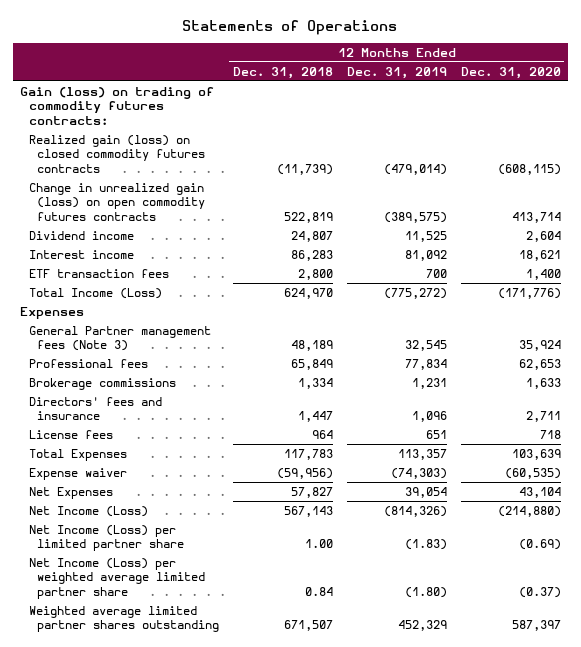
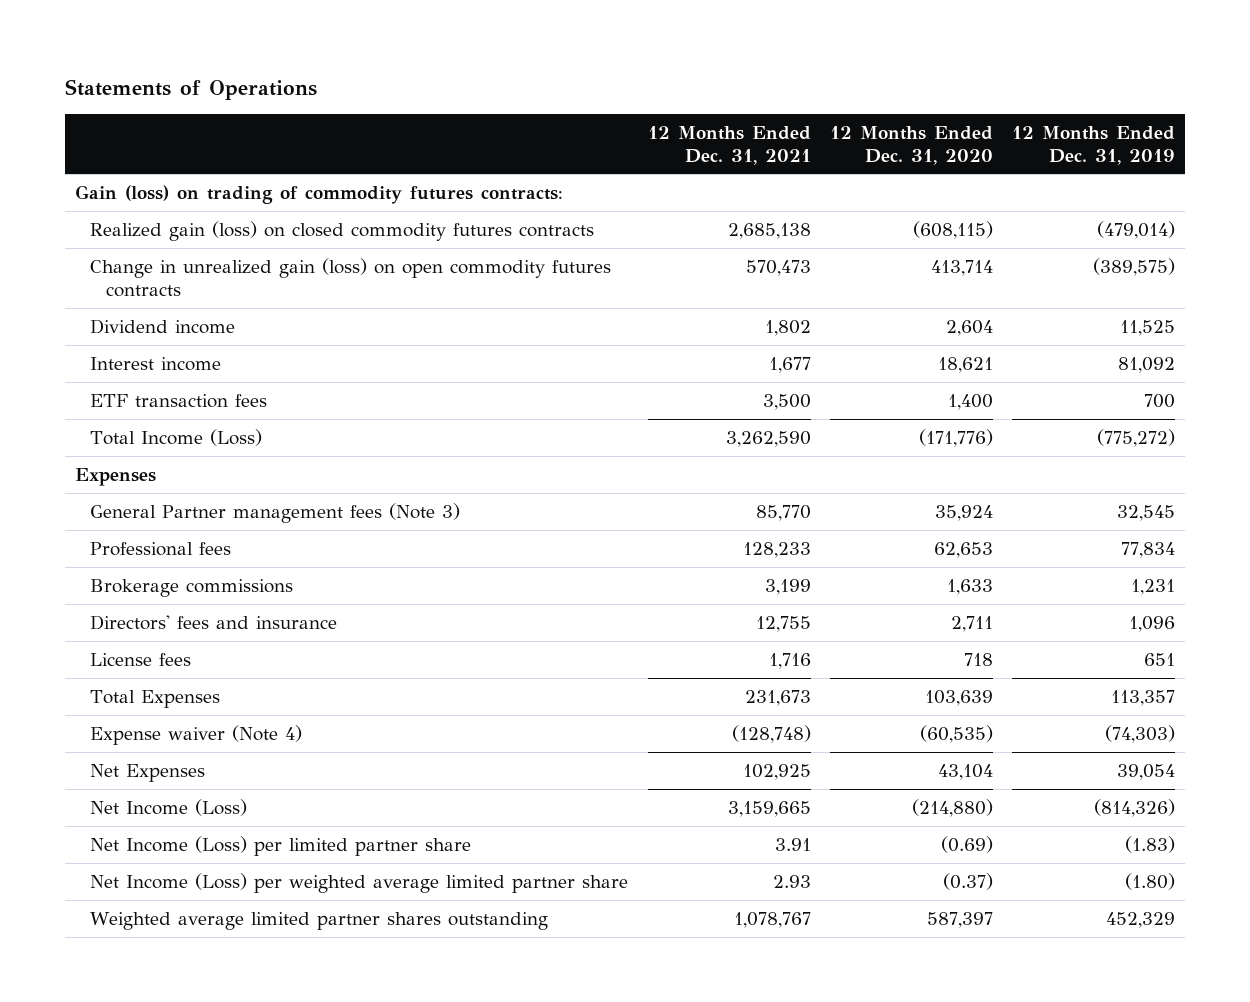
[232,66,333,79] Dec. 31, 2018 -> none
none -> [647,125,811,165] 12 Months Ended Dec. 31, 2021
[28,467,127,480] Expense waiver -> [90,724,303,745] Expense waiver (Note 4)

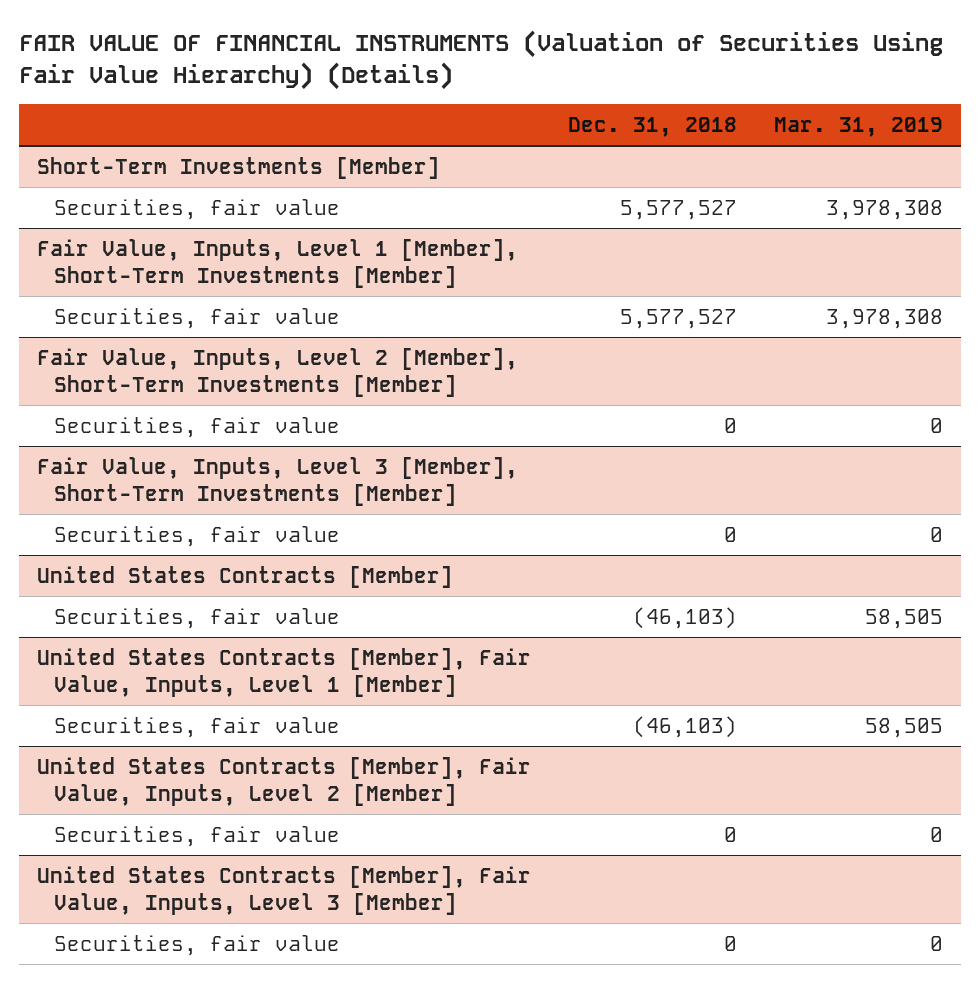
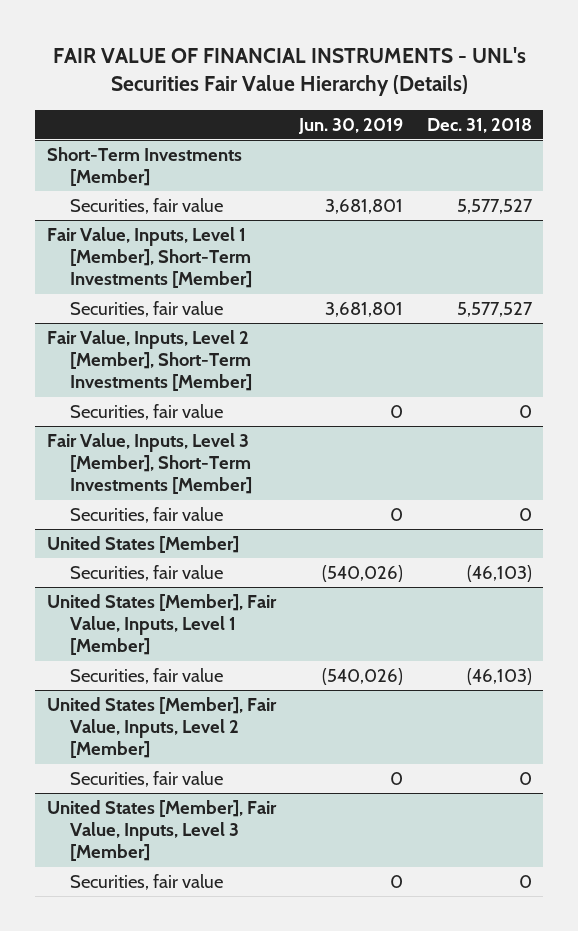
[18,30,943,91] FAIR VALUE OF FINANCIAL INSTRUMENTS (Valuation of Securities Using Fair Value Hierarchy) (Details) -> [53,47,527,97] FAIR VALUE OF FINANCIAL INSTRUMENTS - UNL's Securities Fair Value Hierarchy (Details)
[773,116,943,137] Mar. 31, 2019 -> none
none -> [298,117,404,134] Jun. 30, 2019
[37,565,454,588] United States Contracts [Member] -> [46,535,239,553] United States [Member]
[37,647,532,697] United States Contracts [Member], Fair Value, Inputs, Level 1 [Member] -> [46,593,277,656] United States [Member], Fair Value, Inputs, Level 1 [Member]
[37,756,532,806] United States Contracts [Member], Fair Value, Inputs, Level 2 [Member] -> [46,696,277,759] United States [Member], Fair Value, Inputs, Level 2 [Member]
[37,865,532,915] United States Contracts [Member], Fair Value, Inputs, Level 3 [Member] -> [46,799,277,862] United States [Member], Fair Value, Inputs, Level 3 [Member]

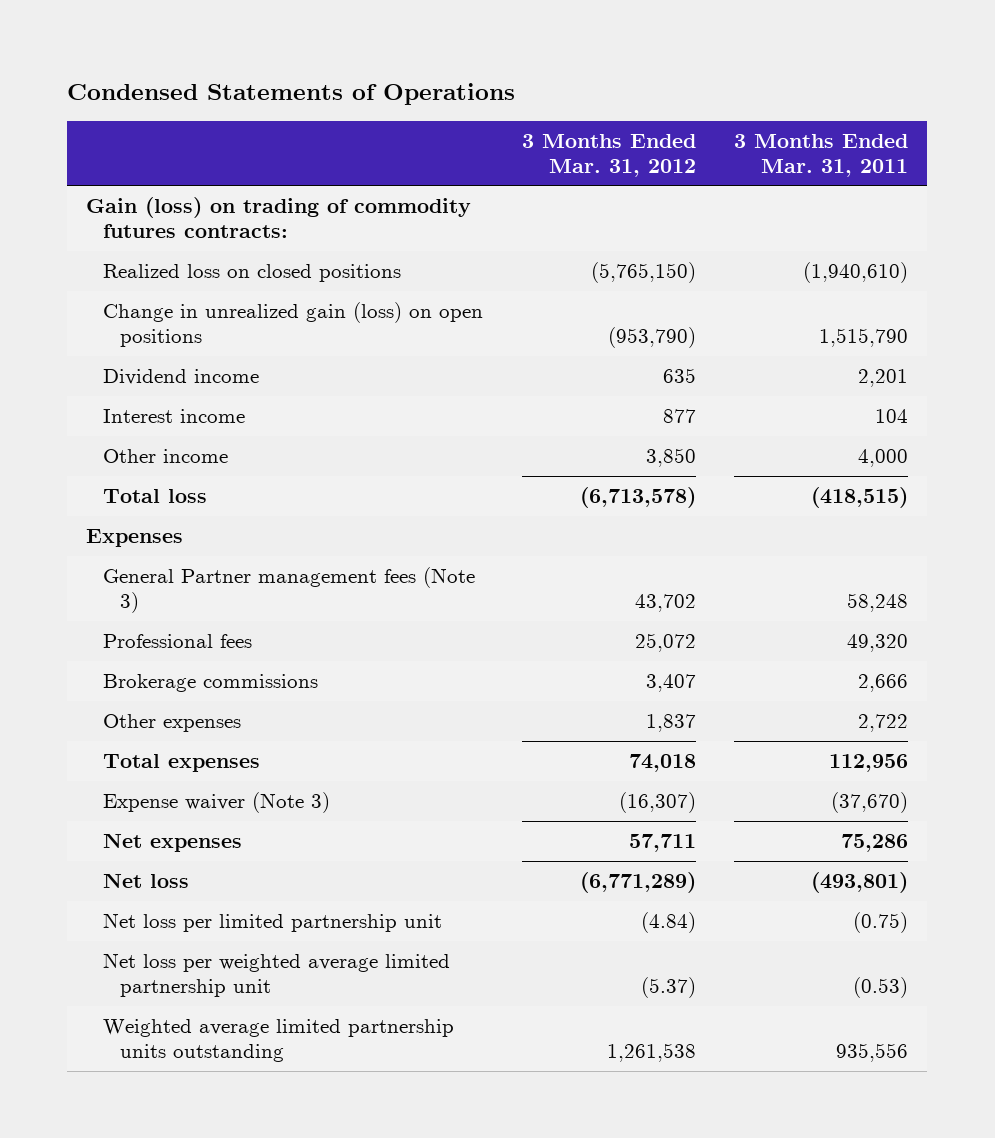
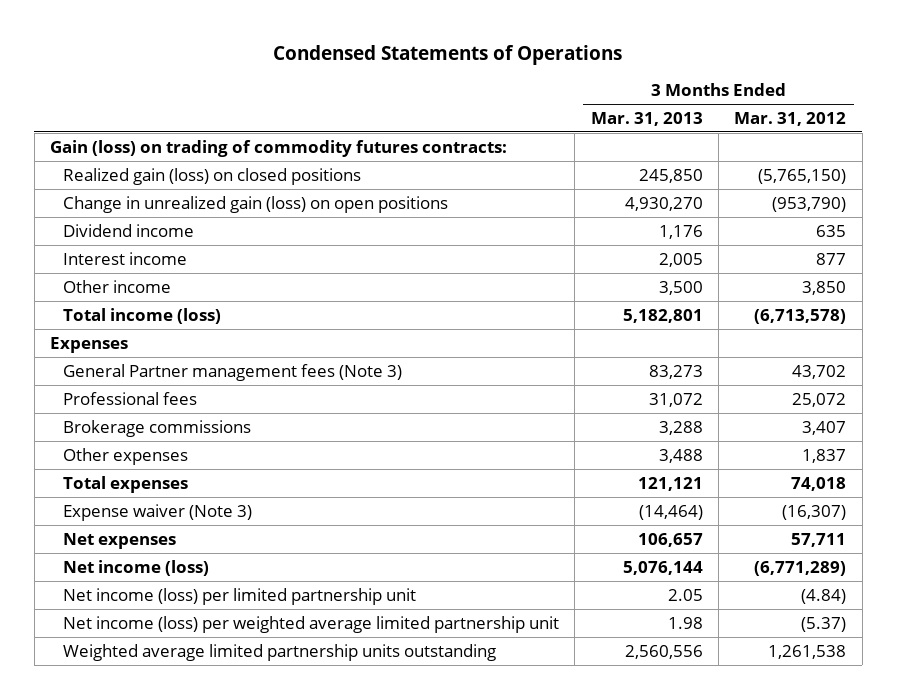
[734,133,909,177] 3 Months Ended Mar. 31, 2011 -> none
none -> [590,111,703,126] Mar. 31, 2013
[103,264,402,283] Realized loss on closed positions -> [62,167,361,185] Realized gain (loss) on closed positions
[103,489,208,504] Total loss -> [62,307,221,324] Total income (loss)
[103,873,190,889] Net loss -> [62,559,209,576] Net income (loss)
[103,913,443,933] Net loss per limited partnership unit -> [62,587,416,605] Net income (loss) per limited partnership unit
[103,953,451,997] Net loss per weighted average limited partnership unit -> [62,615,559,633] Net income (loss) per weighted average limited partnership unit

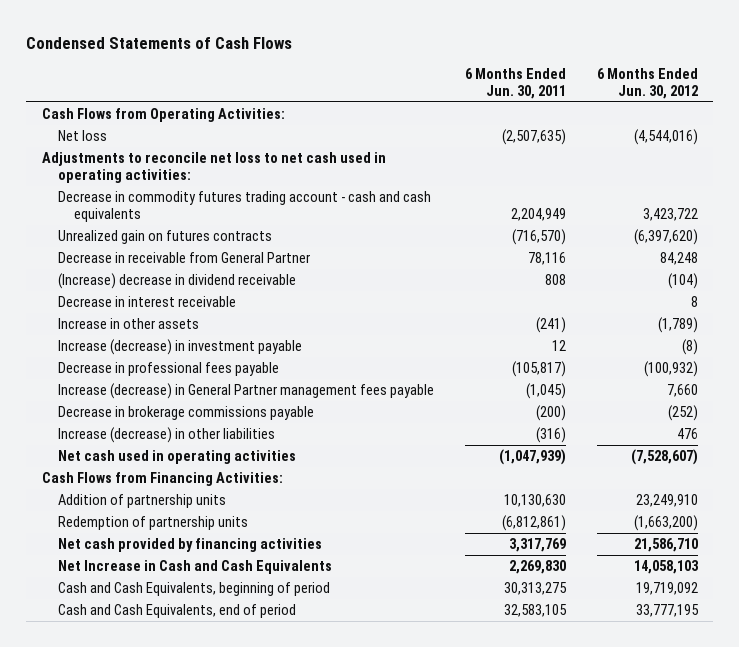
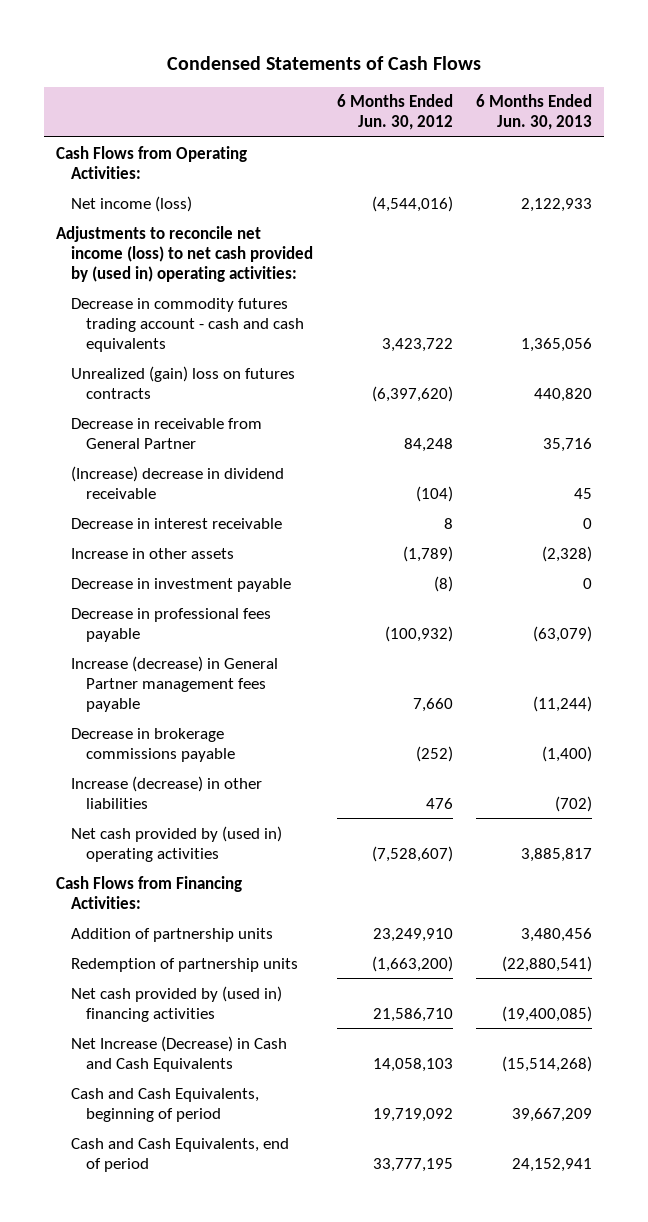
[464,68,566,100] 6 Months Ended Jun. 30, 2011 -> none
none -> [476,94,593,131] 6 Months Ended Jun. 30, 2013
[57,129,107,141] Net loss -> [70,195,192,212] Net income (loss)
[41,151,386,184] Adjustments to reconcile net loss to net cash used in operating activities: -> [55,225,313,282] Adjustments to reconcile net income (loss) to net cash provided by (used in) operating activities:
[57,229,272,244] Unrealized gain on futures contracts -> [70,365,295,399] Unrealized (gain) loss on futures contracts
[57,338,302,355] Increase (decrease) in investment payable -> [70,577,291,592] Decrease in investment payable
[57,449,296,464] Net cash used in operating activities -> [70,825,282,862] Net cash provided by (used in) operating activities
[57,537,322,552] Net cash provided by financing activities -> [70,985,282,1022] Net cash provided by (used in) financing activities
[57,559,332,574] Net Increase in Cash and Cash Equivalents -> [70,1035,287,1072] Net Increase (Decrease) in Cash and Cash Equivalents

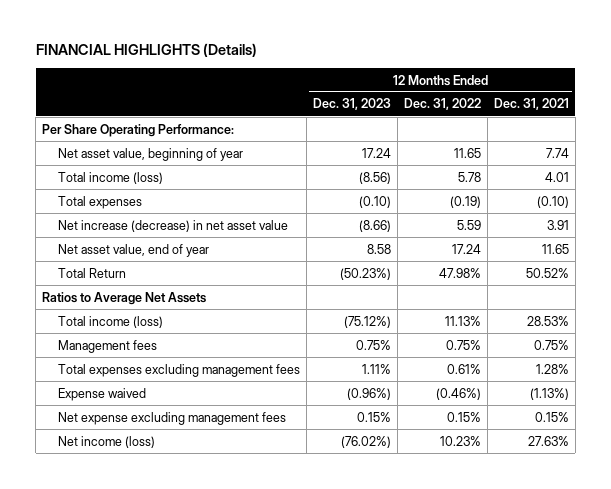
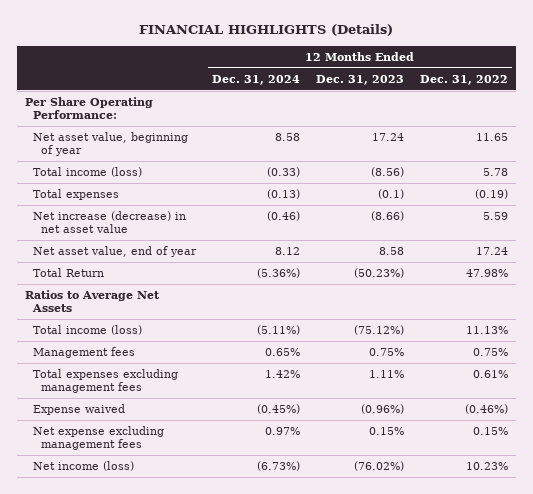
[493,98,569,111] Dec. 31, 2021 -> none
none -> [212,74,301,85] Dec. 31, 2024
[358,195,391,208] (0.10) -> [378,189,405,200] (0.1)

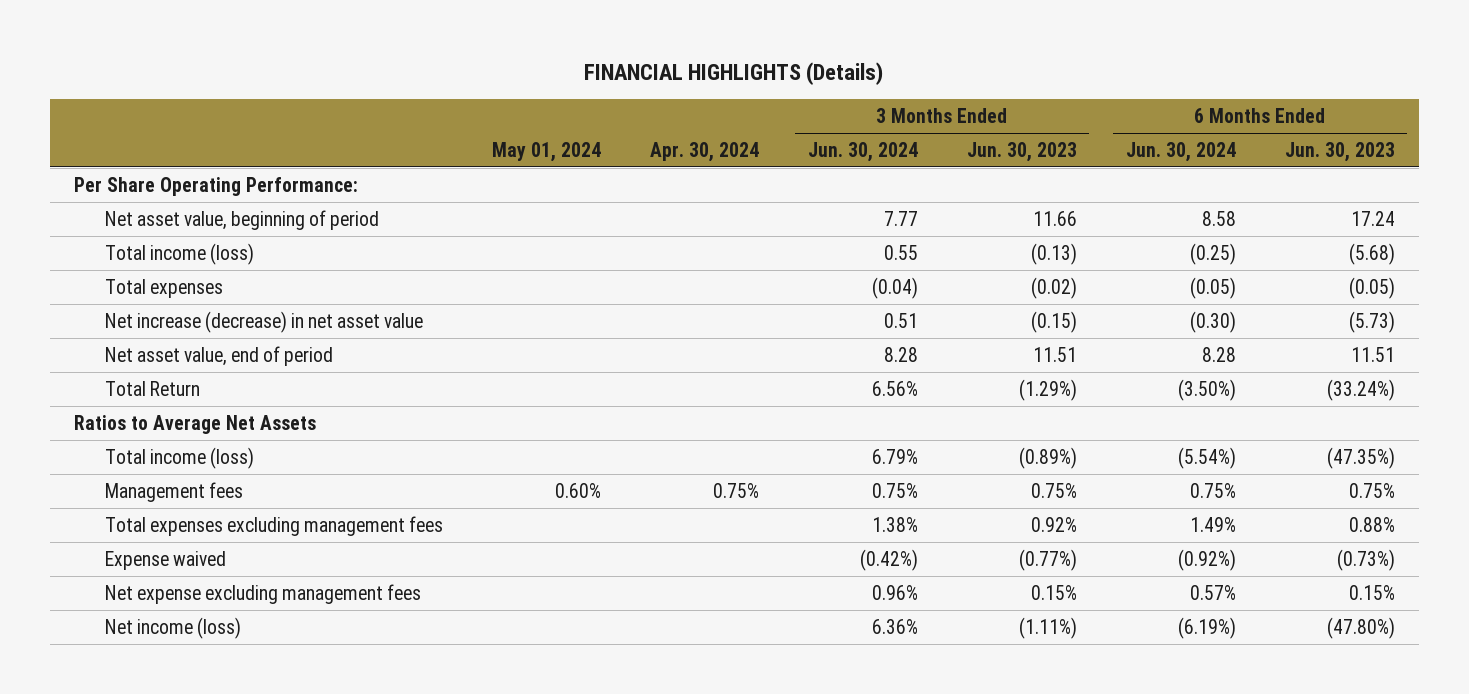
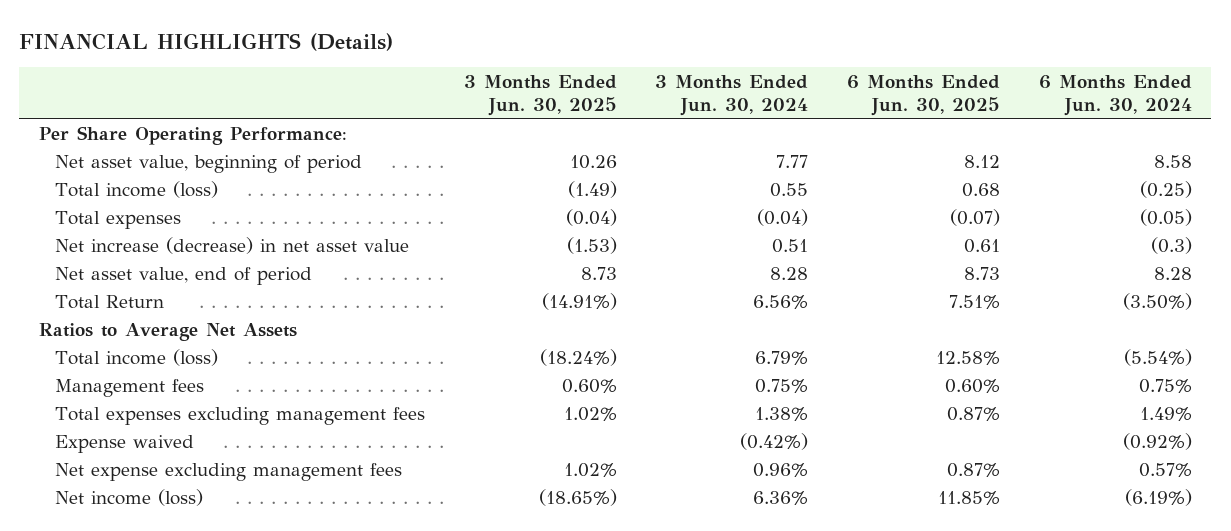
[491,141,601,162] May 01, 2024 -> none
[649,141,759,162] Apr. 30, 2024 -> none
[966,141,1077,162] Jun. 30, 2023 -> none
[1284,141,1395,162] Jun. 30, 2023 -> none
none -> [463,74,617,117] 3 Months Ended Jun. 30, 2025
none -> [847,74,1001,117] 6 Months Ended Jun. 30, 2025
[1189,310,1236,333] (0.30) -> [1150,237,1192,255] (0.3)

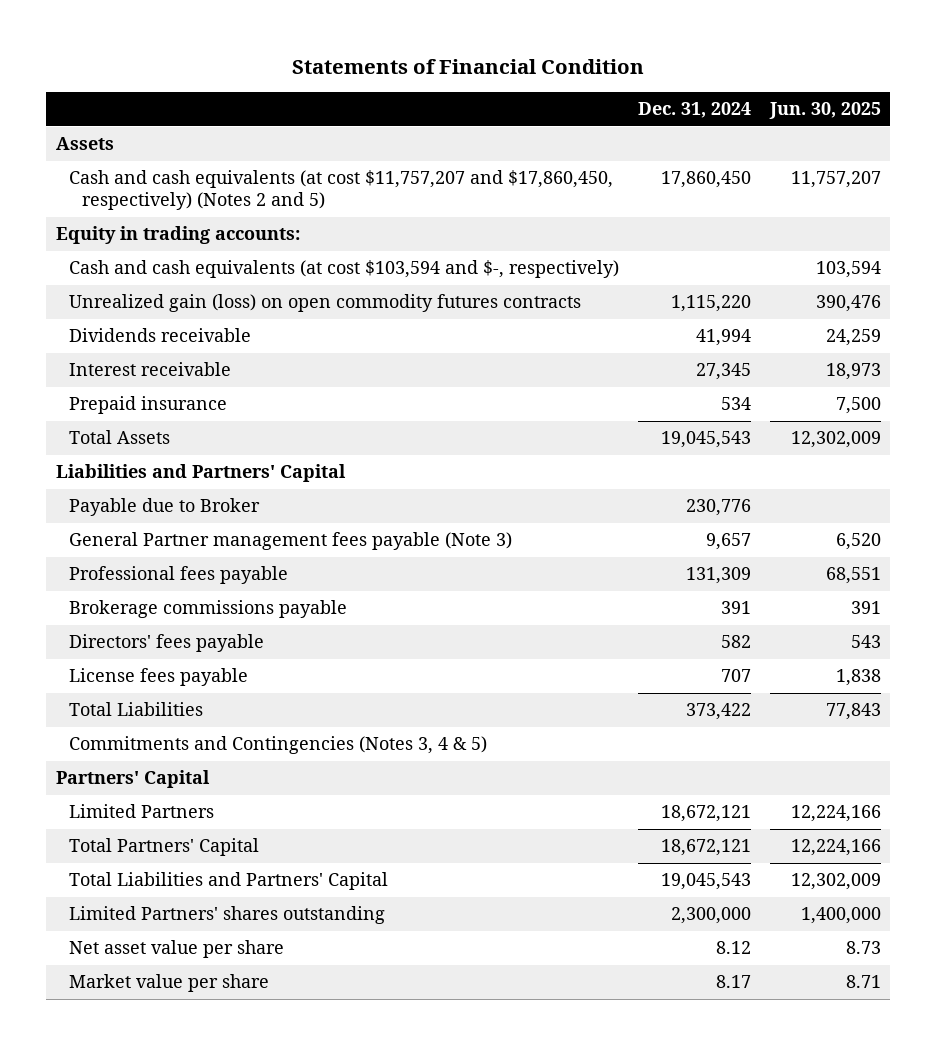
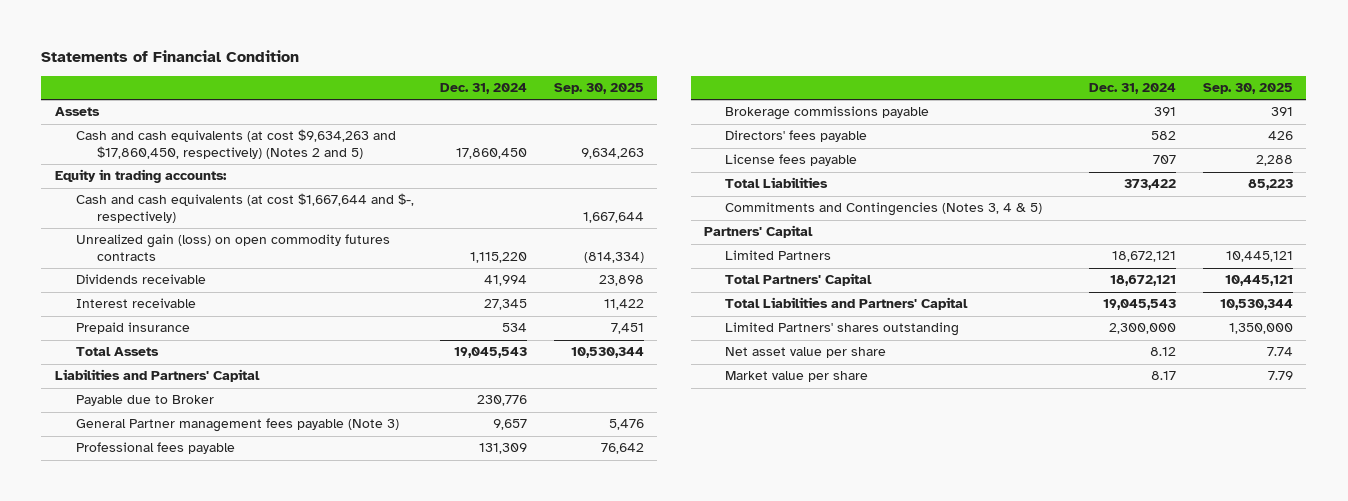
[768,101,881,119] Jun. 30, 2025 -> none
none -> [553,83,644,95] Sep. 30, 2025
[68,170,613,211] Cash and cash equivalents (at cost $11,757,207 and $17,860,450, respectively) (Notes 2 and 5) -> [75,129,396,159] Cash and cash equivalents (at cost $9,634,263 and $17,860,450, respectively) (Notes 2 and 5)
[68,260,619,279] Cash and cash equivalents (at cost $103,594 and $-, respectively) -> [75,193,414,223] Cash and cash equivalents (at cost $1,667,644 and $-, respectively)

